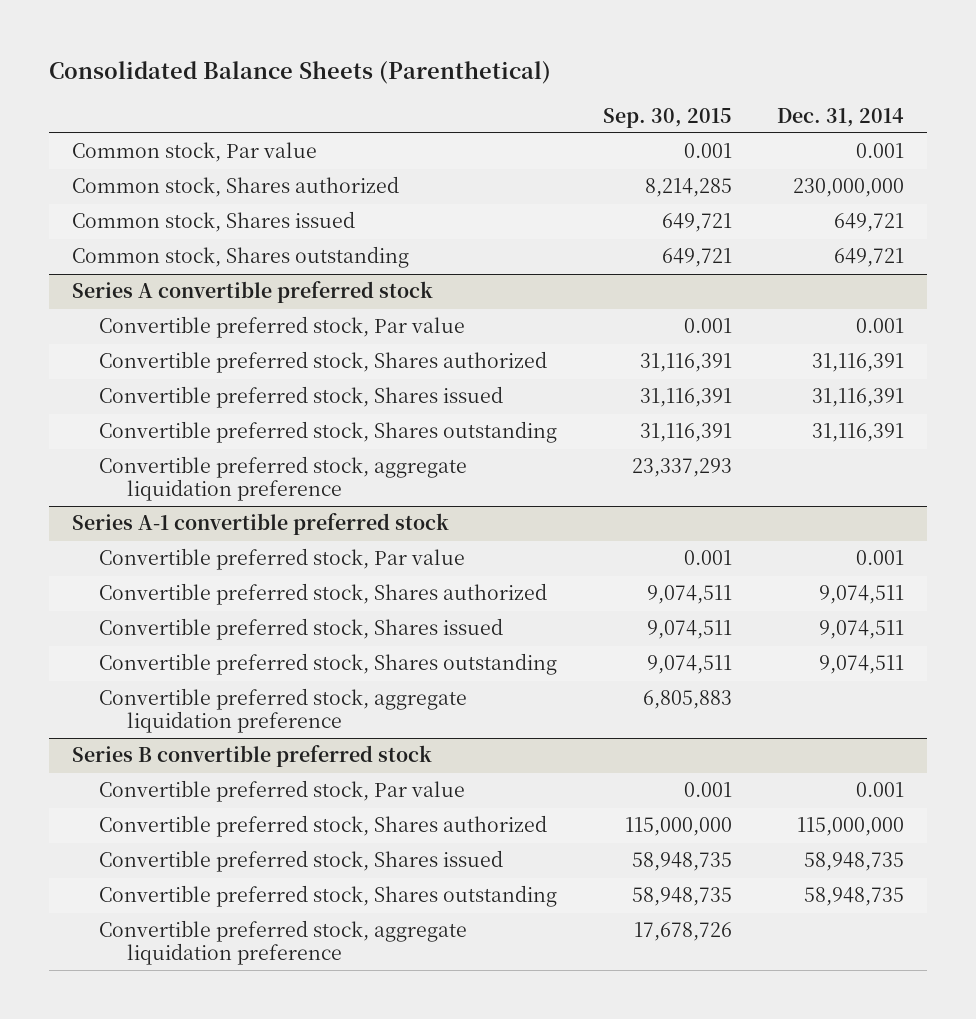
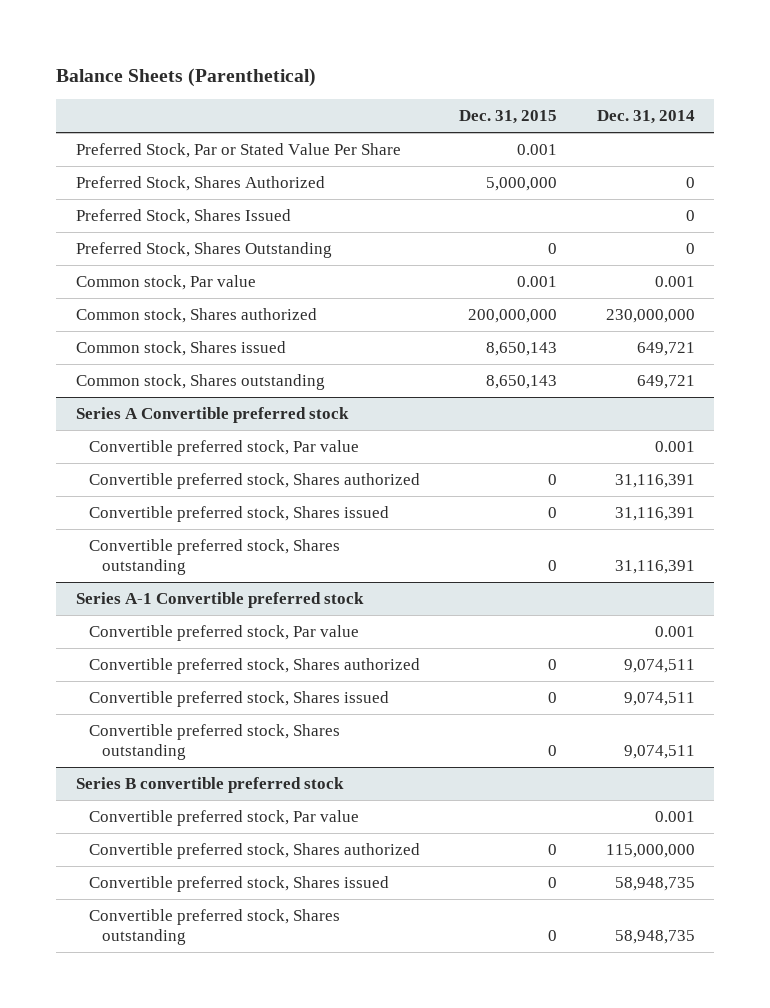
[48,60,551,84] Consolidated Balance Sheets (Parenthetical) -> [56,68,317,88] Balance Sheets (Parenthetical)
[602,107,732,128] Sep. 30, 2015 -> none
none -> [459,110,558,125] Dec. 31, 2015
none -> [75,143,401,159] Preferred Stock, Par or Stated Value Per Share
none -> [75,176,325,192] Preferred Stock, Shares Authorized
none -> [75,209,291,225] Preferred Stock, Shares Issued
none -> [75,242,332,259] Preferred Stock, Shares Outstanding
[71,281,433,304] Series A convertible preferred stock -> [75,407,349,424] Series A Convertible preferred stock
[99,456,468,502] Convertible preferred stock, aggregate liquidation preference -> none
[71,513,449,536] Series A-1 convertible preferred stock -> [75,592,364,609] Series A-1 Convertible preferred stock
[99,688,468,734] Convertible preferred stock, aggregate liquidation preference -> none
[99,920,468,966] Convertible preferred stock, aggregate liquidation preference -> none

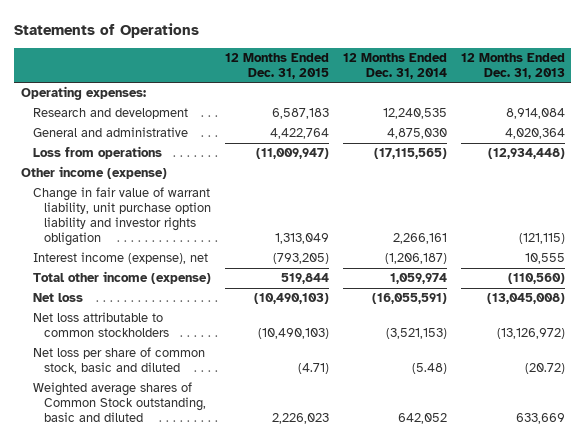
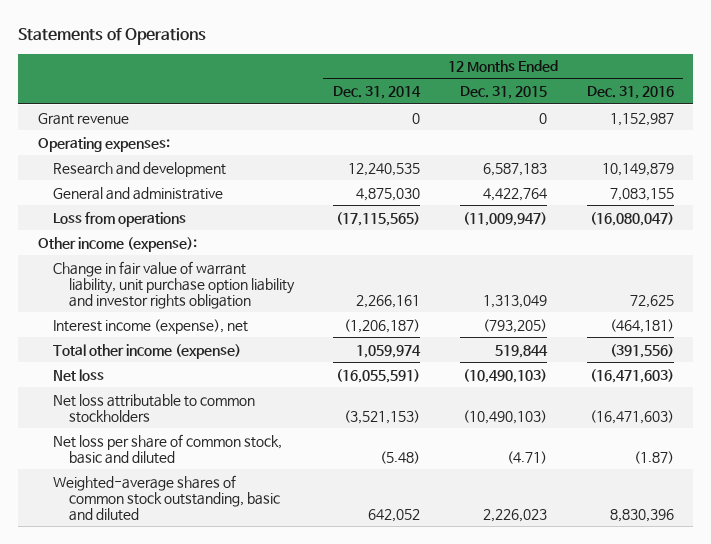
[460,52,565,79] 12 Months Ended Dec. 31, 2013 -> none
none -> [586,86,674,100] Dec. 31, 2016
none -> [37,112,129,125] Grant revenue
[21,166,168,180] Other income (expense) -> [37,236,197,252] Other income (expense):
[32,382,207,423] Weighted average shares of Common Stock outstanding, basic and diluted -> [53,474,280,521] Weighted-average shares of common stock outstanding, basic and diluted

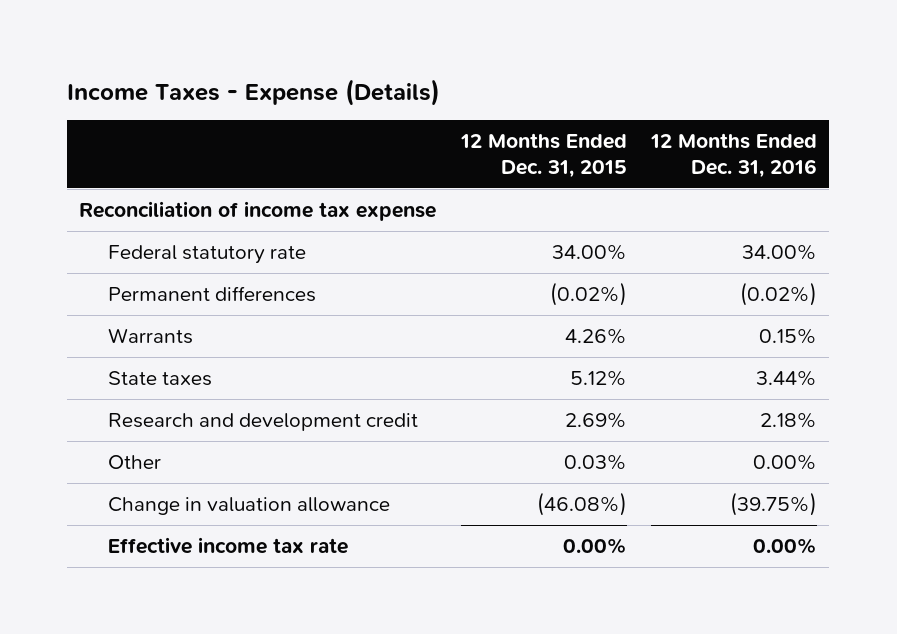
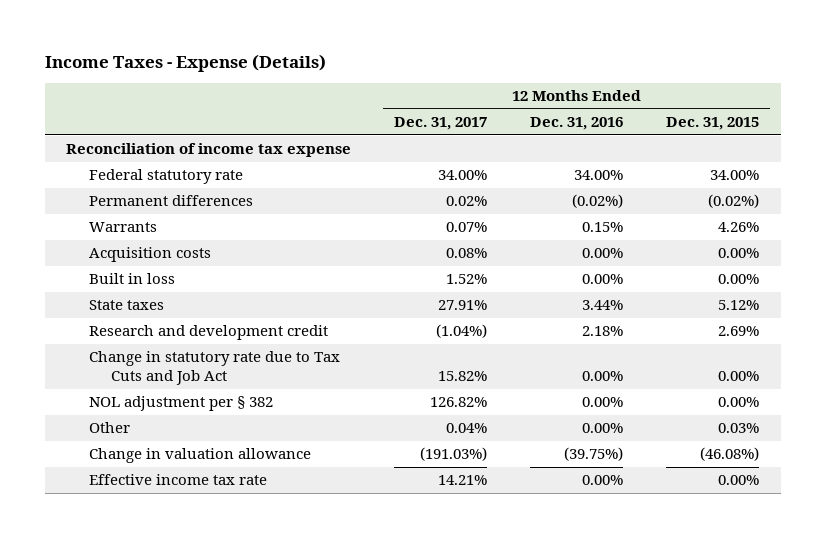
none -> [394,117,488,131] Dec. 31, 2017
none -> [88,247,211,263] Acquisition costs
none -> [88,273,175,285] Built in loss
none -> [88,351,340,386] Change in statutory rate due to Tax Cuts and Job Act
none -> [88,396,273,412] NOL adjustment per § 382

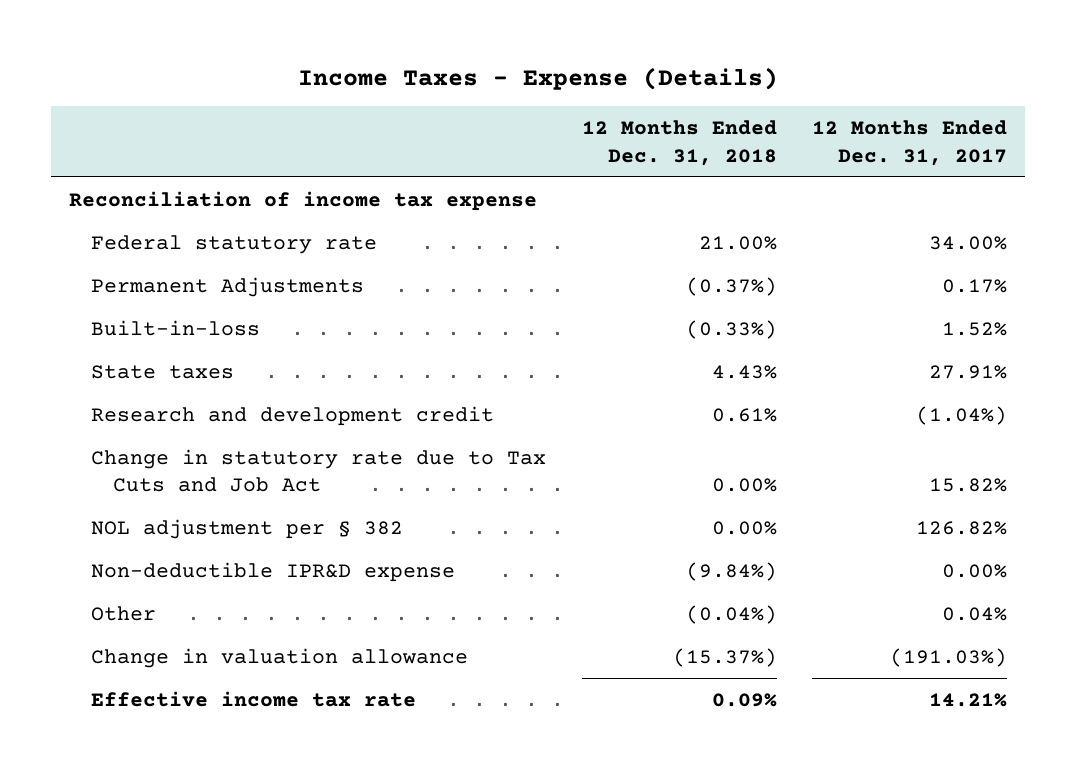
[530,117,624,131] Dec. 31, 2016 -> none
[666,117,760,131] Dec. 31, 2015 -> none
none -> [581,120,777,166] 12 Months Ended Dec. 31, 2018
[88,222,157,233] Warrants -> none
[88,247,211,263] Acquisition costs -> none
[88,195,253,207] Permanent differences -> [90,276,364,297] Permanent Adjustments
[446,196,488,207] 0.02% -> [942,278,1008,293] 0.17%
[88,273,175,285] Built in loss -> [90,319,260,336] Built-in-loss
none -> [90,561,455,582] Non-deductible IPR&D expense

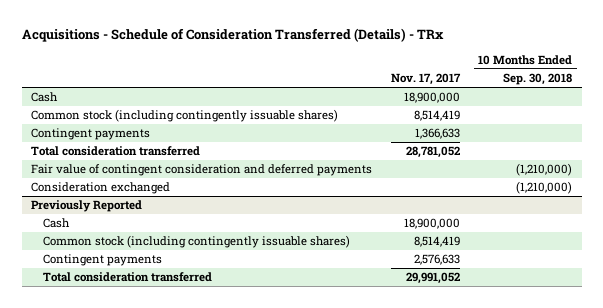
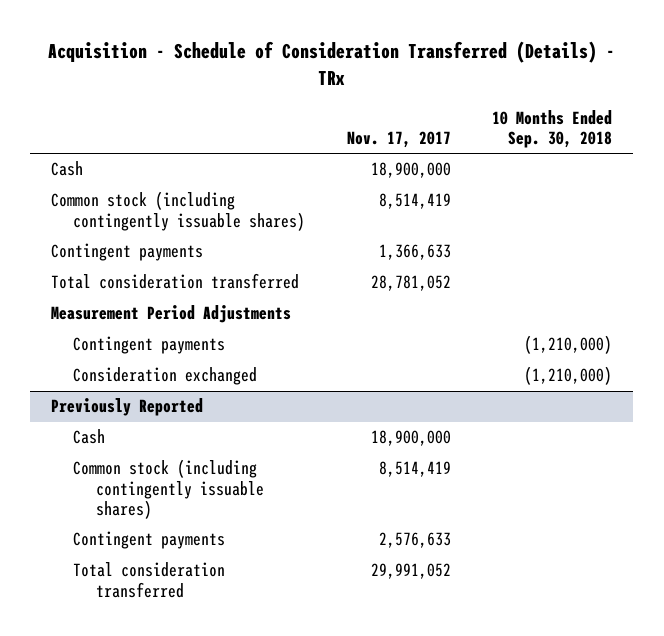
[21,28,444,43] Acquisitions - Schedule of Consideration Transferred (Details) - TRx -> [47,40,615,85] Acquisition - Schedule of Consideration Transferred (Details) - TRx
none -> [51,305,292,324] Measurement Period Adjustments
[31,164,373,177] Fair value of contingent consideration and deferred payments -> [73,336,226,355] Contingent payments

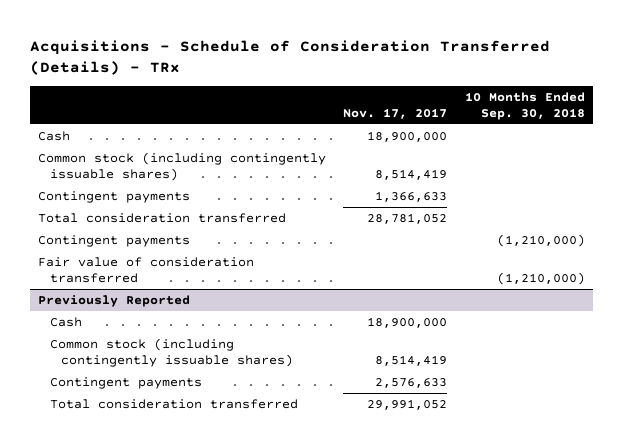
[47,40,615,85] Acquisition - Schedule of Consideration Transferred (Details) - TRx -> [29,39,550,76] Acquisitions - Schedule of Consideration Transferred (Details) - TRx
[51,305,292,324] Measurement Period Adjustments -> none
[73,367,258,386] Consideration exchanged -> [38,257,255,283] Fair value of consideration transferred

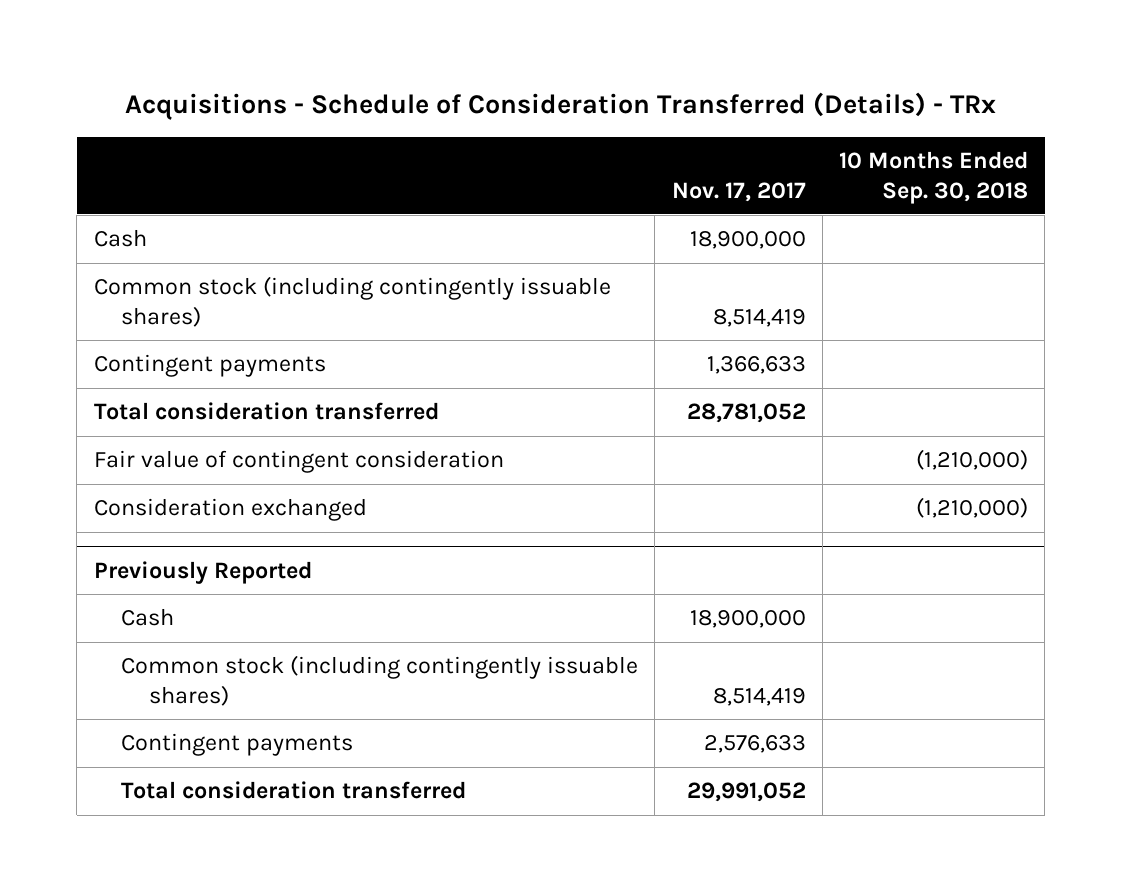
[38,235,191,248] Contingent payments -> [93,450,504,474] Fair value of contingent consideration
[38,257,255,283] Fair value of consideration transferred -> [93,498,367,522] Consideration exchanged

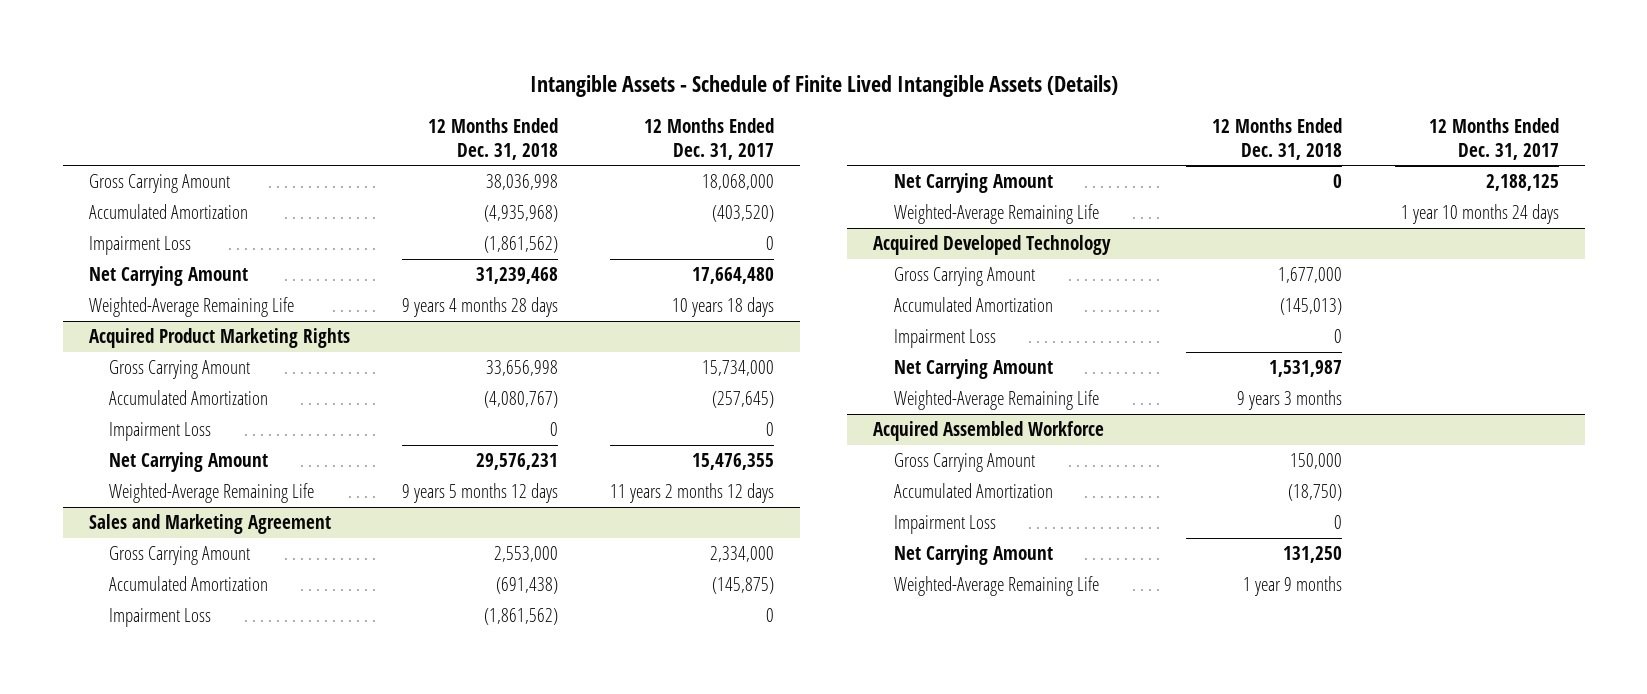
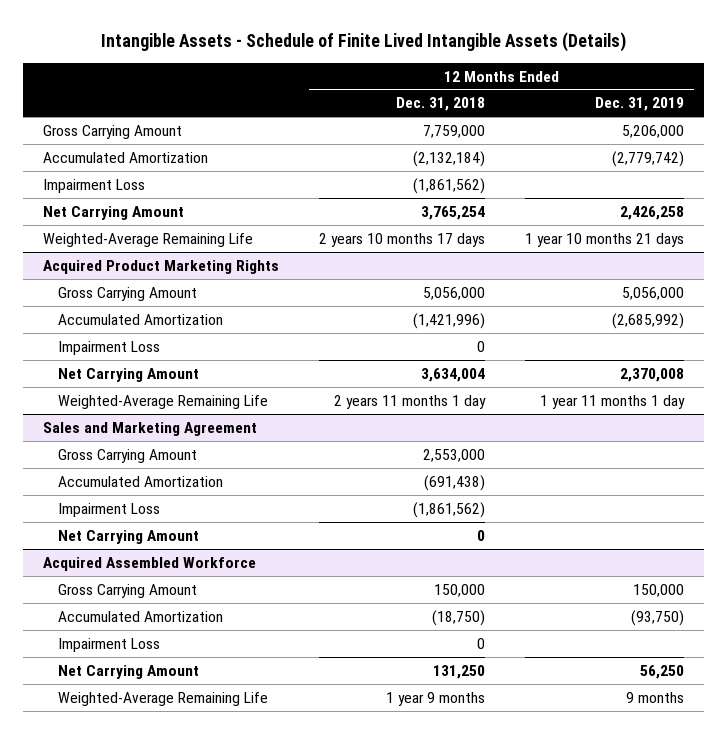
[643,118,774,160] 12 Months Ended Dec. 31, 2017 -> none
none -> [595,97,685,112] Dec. 31, 2019
[485,174,558,191] 38,036,998 -> [423,124,486,138] 7,759,000
[483,205,558,223] (4,935,968) -> [413,150,486,167] (2,132,184)
[475,267,558,285] 31,239,468 -> [421,205,486,220] 3,765,254
[401,297,558,318] 9 years 4 months 28 days -> [319,232,486,247] 2 years 10 months 17 days
[485,360,558,377] 33,656,998 -> [423,286,486,300] 5,056,000
[483,391,558,409] (4,080,767) -> [413,312,486,329] (1,421,996)
[475,453,558,471] 29,576,231 -> [421,367,486,382] 3,634,004
[401,483,558,504] 9 years 5 months 12 days -> [334,394,487,409] 2 years 11 months 1 day
[894,204,1100,225] Weighted-Average Remaining Life -> none
[873,235,1112,256] Acquired Developed Technology -> none
[894,267,1036,287] Gross Carrying Amount -> none
[894,297,1054,313] Accumulated Amortization -> none
[894,329,997,349] Impairment Loss -> none
[894,359,1054,380] Net Carrying Amount -> none
[894,390,1100,411] Weighted-Average Remaining Life -> none

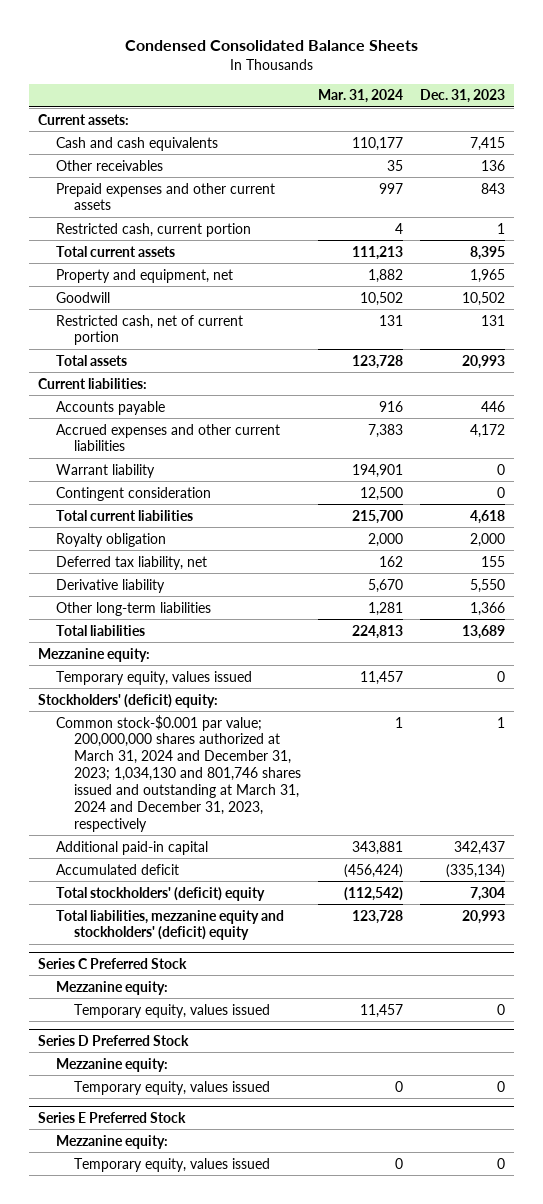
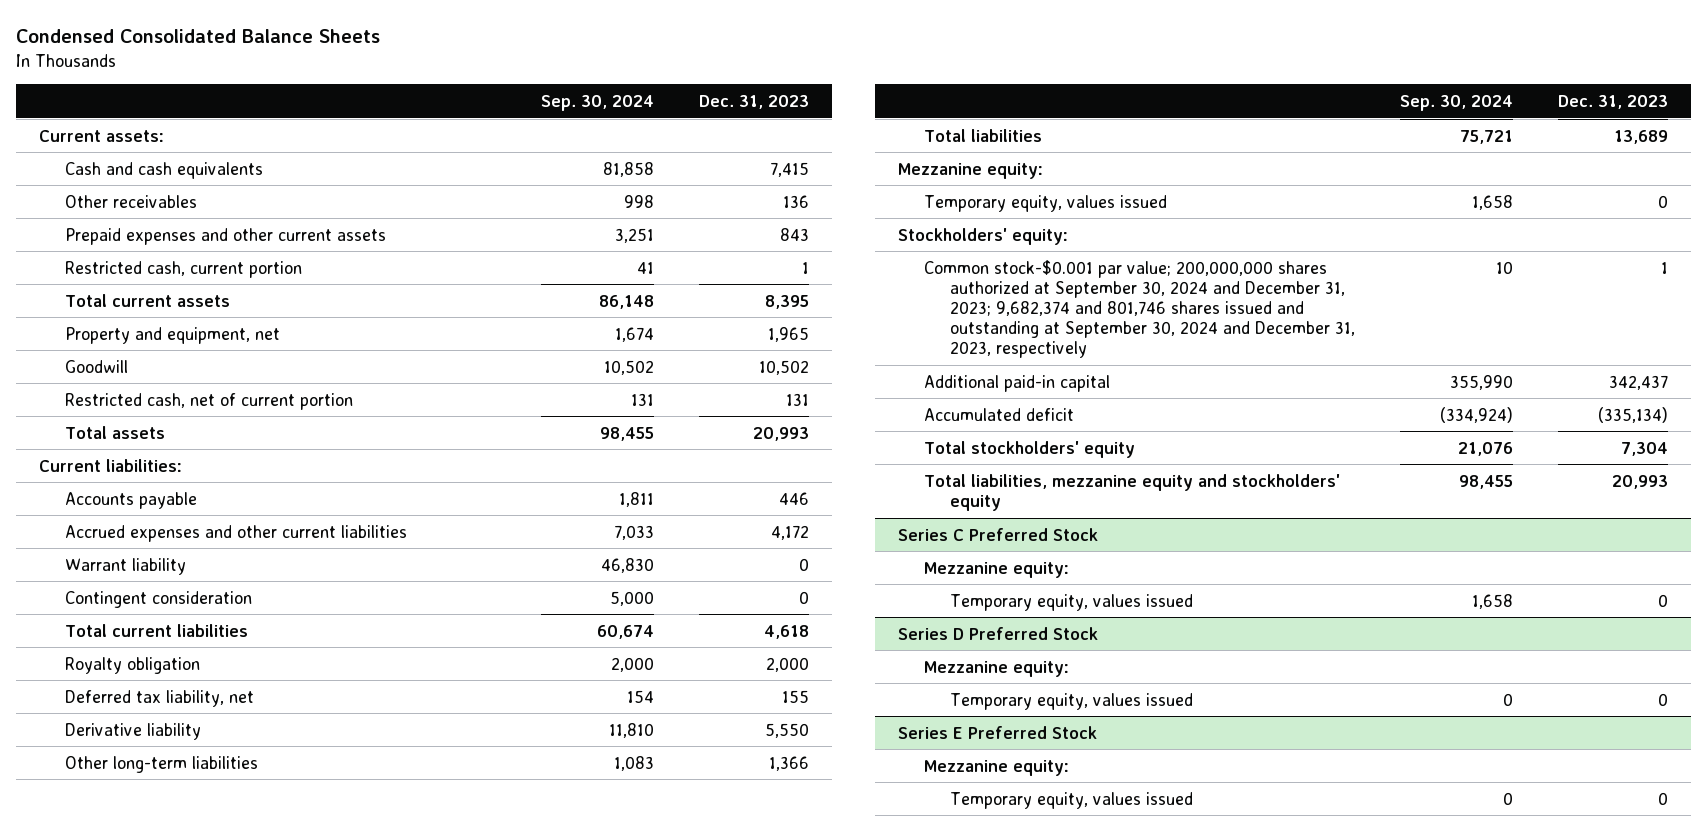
[318,89,404,104] Mar. 31, 2024 -> none
none -> [540,94,654,111] Sep. 30, 2024
[37,693,218,708] Stockholders' (deficit) equity: -> [897,227,1068,245] Stockholders' equity:
[56,714,302,832] Common stock-$0.001 par value; 200,000,000 shares authorized at March 31, 2024 and December 31, 2023; 1,034,130 and 801,746 shares issued and outstanding at March 31, 2024 and December 31, 2023, respectively -> [923,259,1355,359] Common stock-$0.001 par value; 200,000,000 shares authorized at September 30, 2024 and December 31, 2023; 9,682,374 and 801,746 shares issued and outstanding at September 30, 2024 and December 31, 2023, respectively
[56,886,266,901] Total stockholders' (deficit) equity -> [923,440,1135,458] Total stockholders' equity
[56,909,285,941] Total liabilities, mezzanine equity and stockholders' (deficit) equity -> [923,473,1340,511] Total liabilities, mezzanine equity and stockholders' equity

